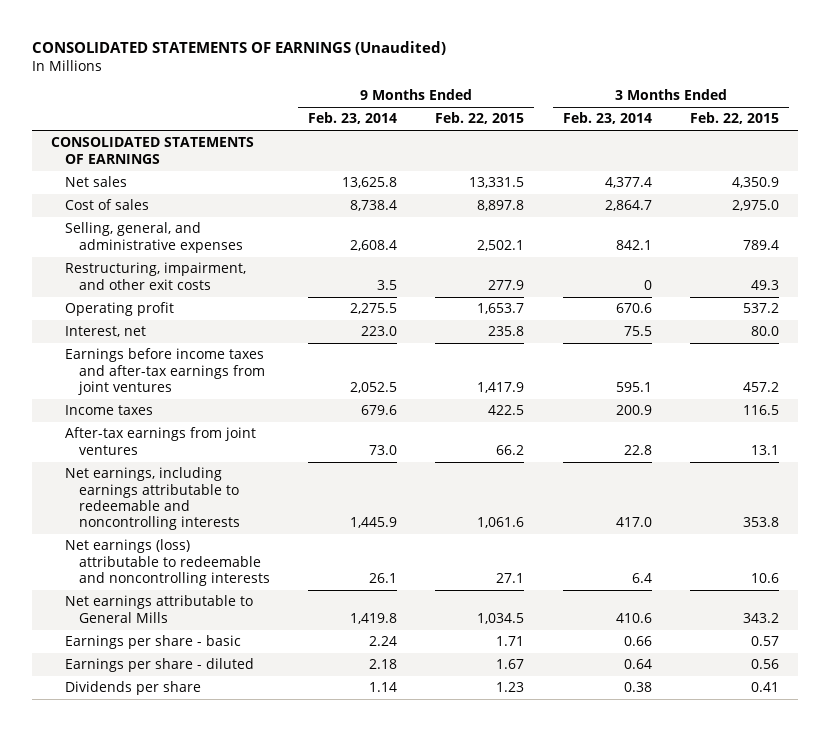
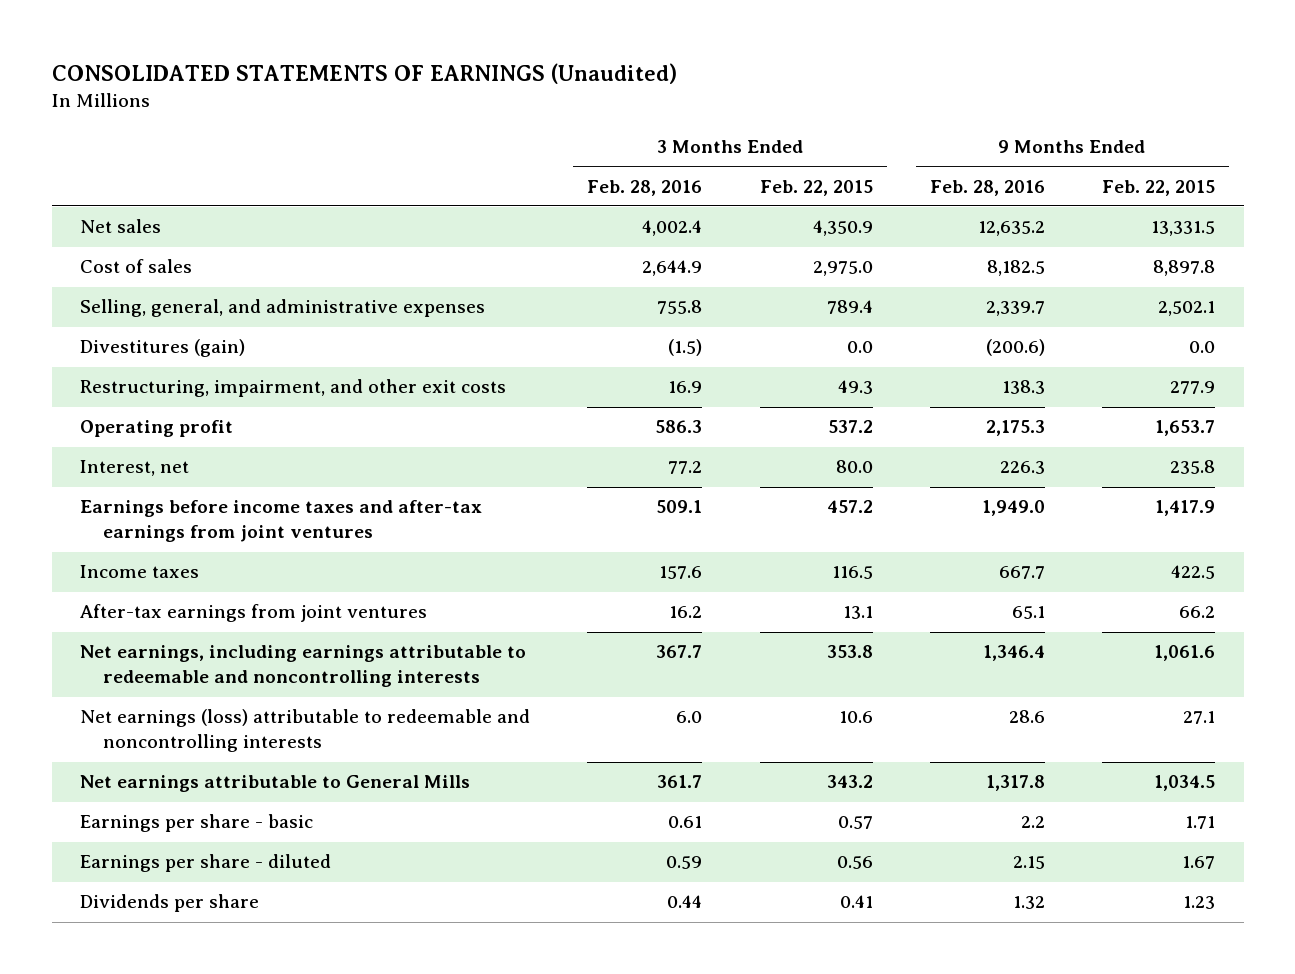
[308,112,398,125] Feb. 23, 2014 -> none
[562,112,652,125] Feb. 23, 2014 -> none
none -> [587,179,703,196] Feb. 28, 2016
none -> [929,179,1045,196] Feb. 28, 2016
[51,137,255,164] CONSOLIDATED STATEMENTS OF EARNINGS -> none
none -> [80,339,246,358] Divestitures (gain)

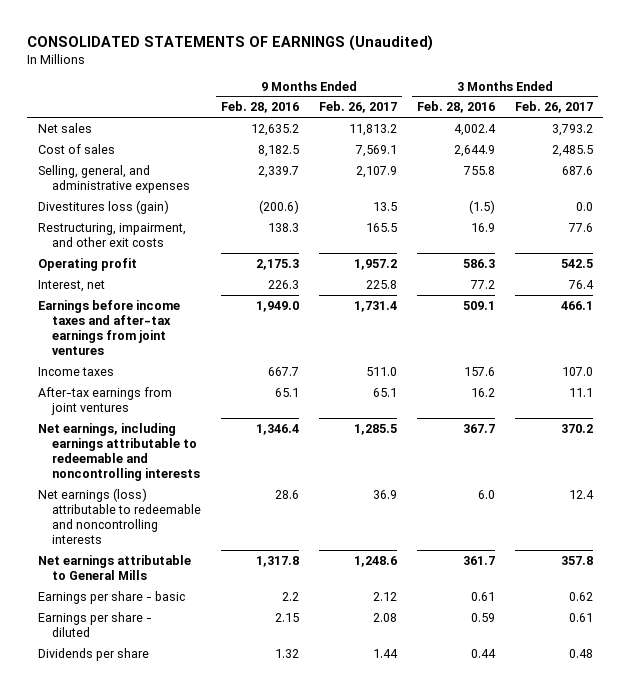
[759,179,873,196] Feb. 22, 2015 -> none
[1102,179,1216,196] Feb. 22, 2015 -> none
none -> [319,101,398,114] Feb. 26, 2017
none -> [515,101,594,114] Feb. 26, 2017
[80,339,246,358] Divestitures (gain) -> [37,199,169,214] Divestitures loss (gain)

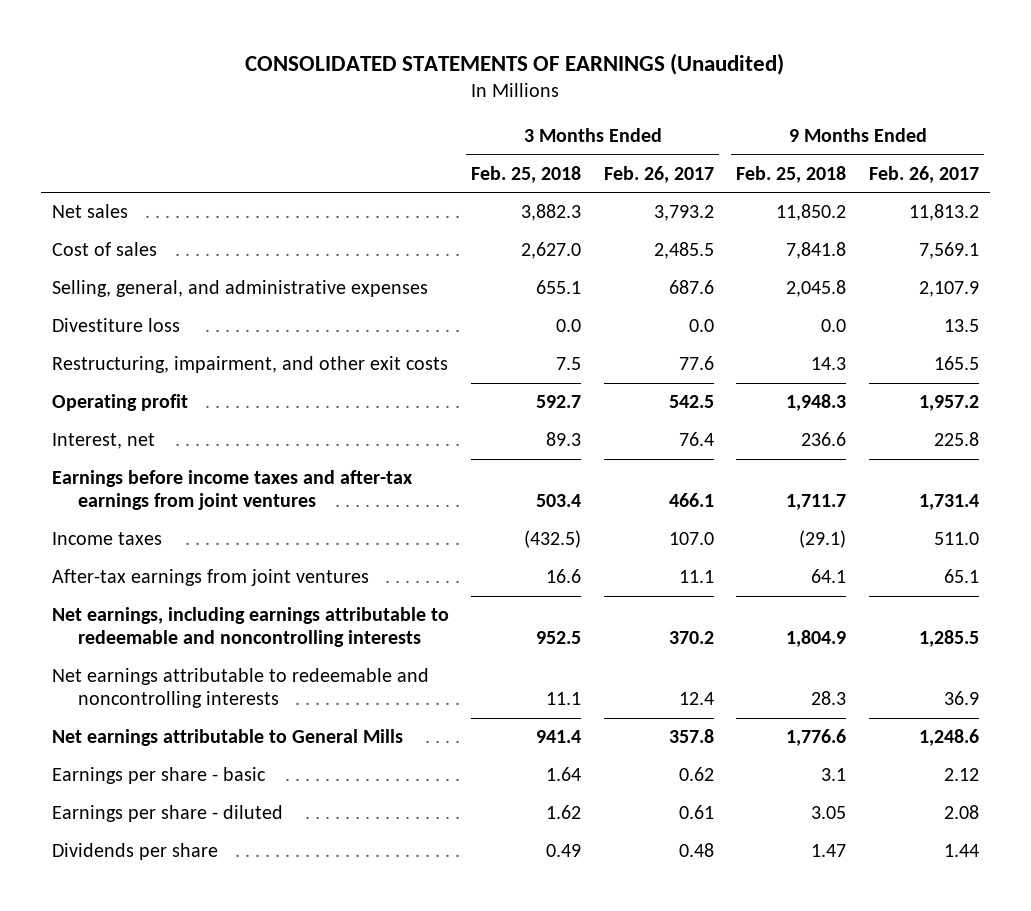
[221,101,300,114] Feb. 28, 2016 -> none
[417,101,496,114] Feb. 28, 2016 -> none
none -> [471,165,582,183] Feb. 25, 2018
none -> [736,165,847,183] Feb. 25, 2018
[37,199,169,214] Divestitures loss (gain) -> [51,318,180,333] Divestiture loss
[37,487,202,545] Net earnings (loss) attributable to redeemable and noncontrolling interests -> [51,668,429,709] Net earnings attributable to redeemable and noncontrolling interests

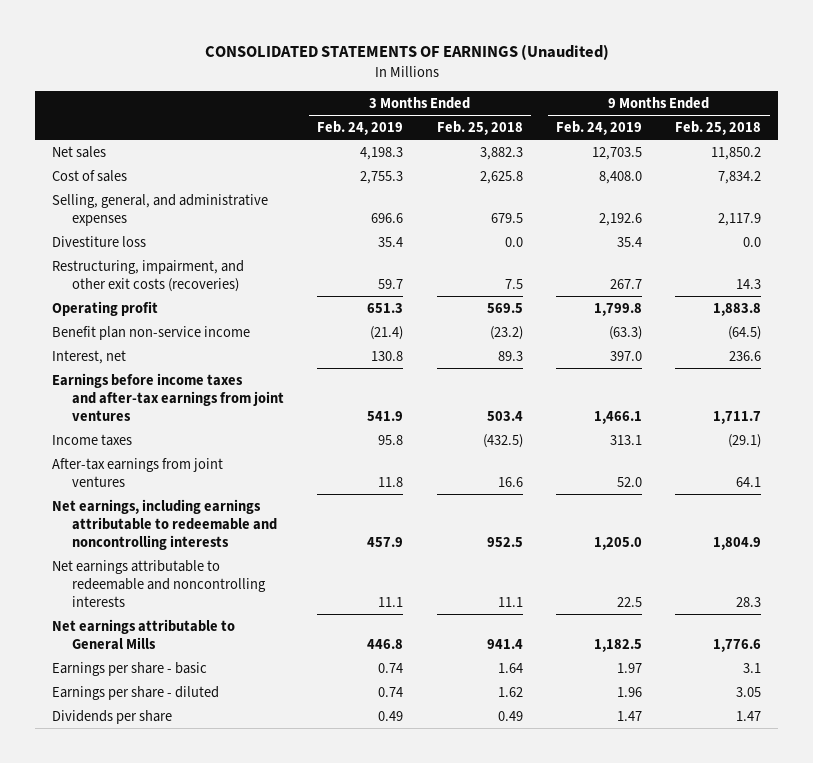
[603,165,714,183] Feb. 26, 2017 -> none
[868,165,979,183] Feb. 26, 2017 -> none
none -> [317,121,404,136] Feb. 24, 2019
none -> [556,121,643,136] Feb. 24, 2019
[521,242,582,260] 2,627.0 -> [479,170,523,184] 2,625.8
[786,242,847,260] 7,841.8 -> [718,170,762,184] 7,834.2
[536,280,582,295] 655.1 -> [490,212,523,223] 679.5
[786,280,847,298] 2,045.8 -> [718,212,762,226] 2,117.9
[51,356,448,374] Restructuring, impairment, and other exit costs -> [51,259,244,292] Restructuring, impairment, and other exit costs (recoveries)
[536,395,582,409] 592.7 -> [486,302,523,313] 569.5
[786,394,847,412] 1,948.3 -> [713,302,762,316] 1,883.8
none -> [51,325,250,340] Benefit plan non-service income

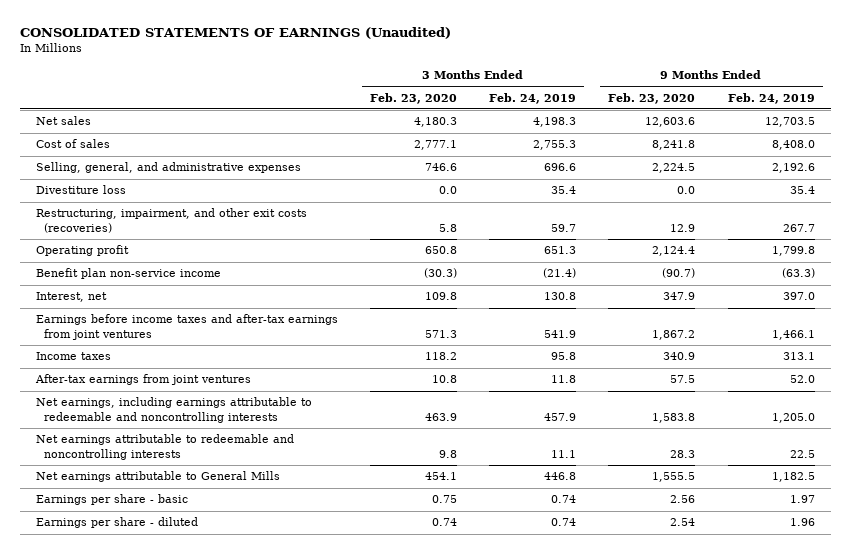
[436,121,523,136] Feb. 25, 2018 -> none
[675,121,762,136] Feb. 25, 2018 -> none
none -> [369,92,457,104] Feb. 23, 2020
none -> [608,92,696,104] Feb. 23, 2020
[51,709,172,724] Dividends per share -> none

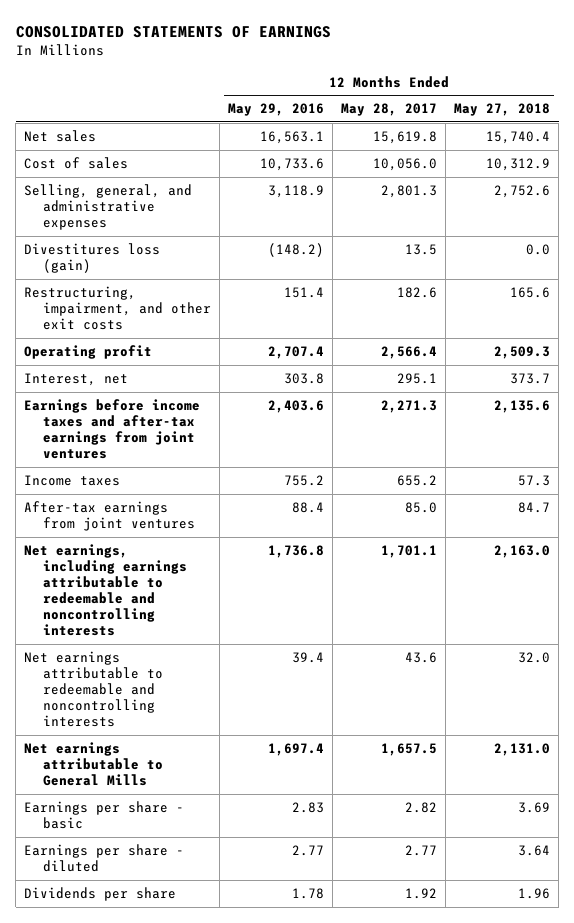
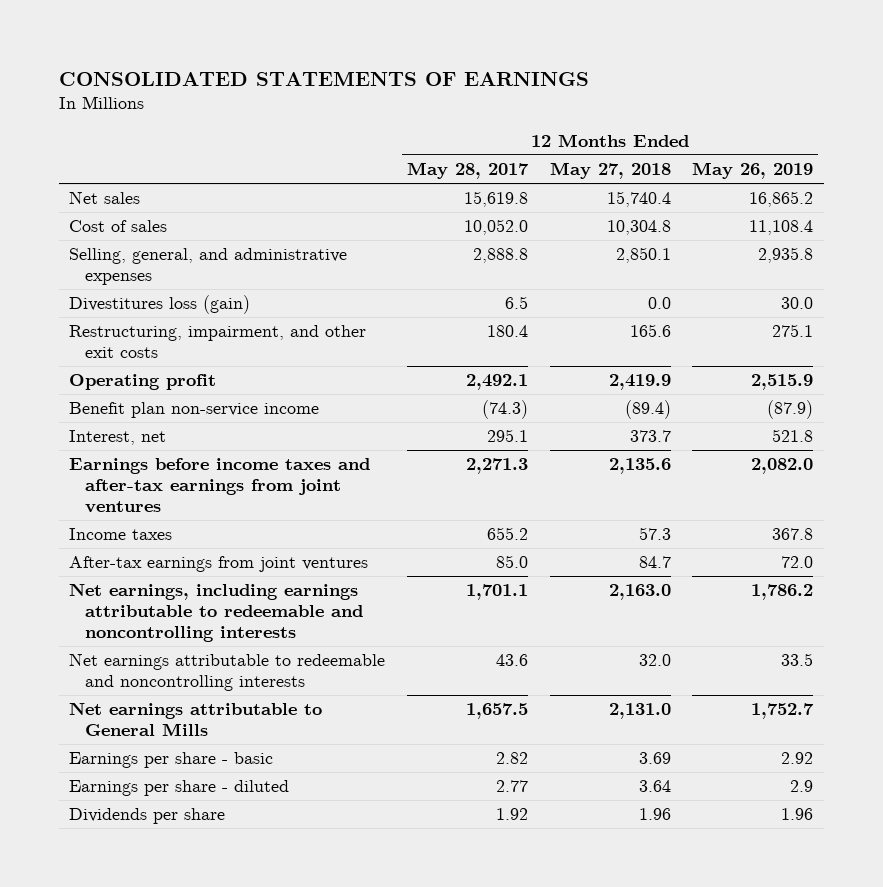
[227,103,324,117] May 29, 2016 -> none
none -> [692,162,814,180] May 26, 2019
[372,158,437,172] 10,056.0 -> [464,219,529,236] 10,052.0
[486,158,551,172] 10,312.9 -> [606,220,671,236] 10,304.8
[380,185,437,199] 2,801.3 -> [473,248,529,264] 2,888.8
[494,185,551,199] 2,752.6 -> [615,247,671,264] 2,850.1
[404,244,437,256] 13.5 -> [505,296,529,310] 6.5
[396,287,437,299] 182.6 -> [487,325,529,338] 180.4
[380,346,437,360] 2,566.4 -> [466,374,529,391] 2,492.1
[494,346,551,360] 2,509.3 -> [608,374,671,391] 2,419.9
none -> [69,402,320,419] Benefit plan non-service income

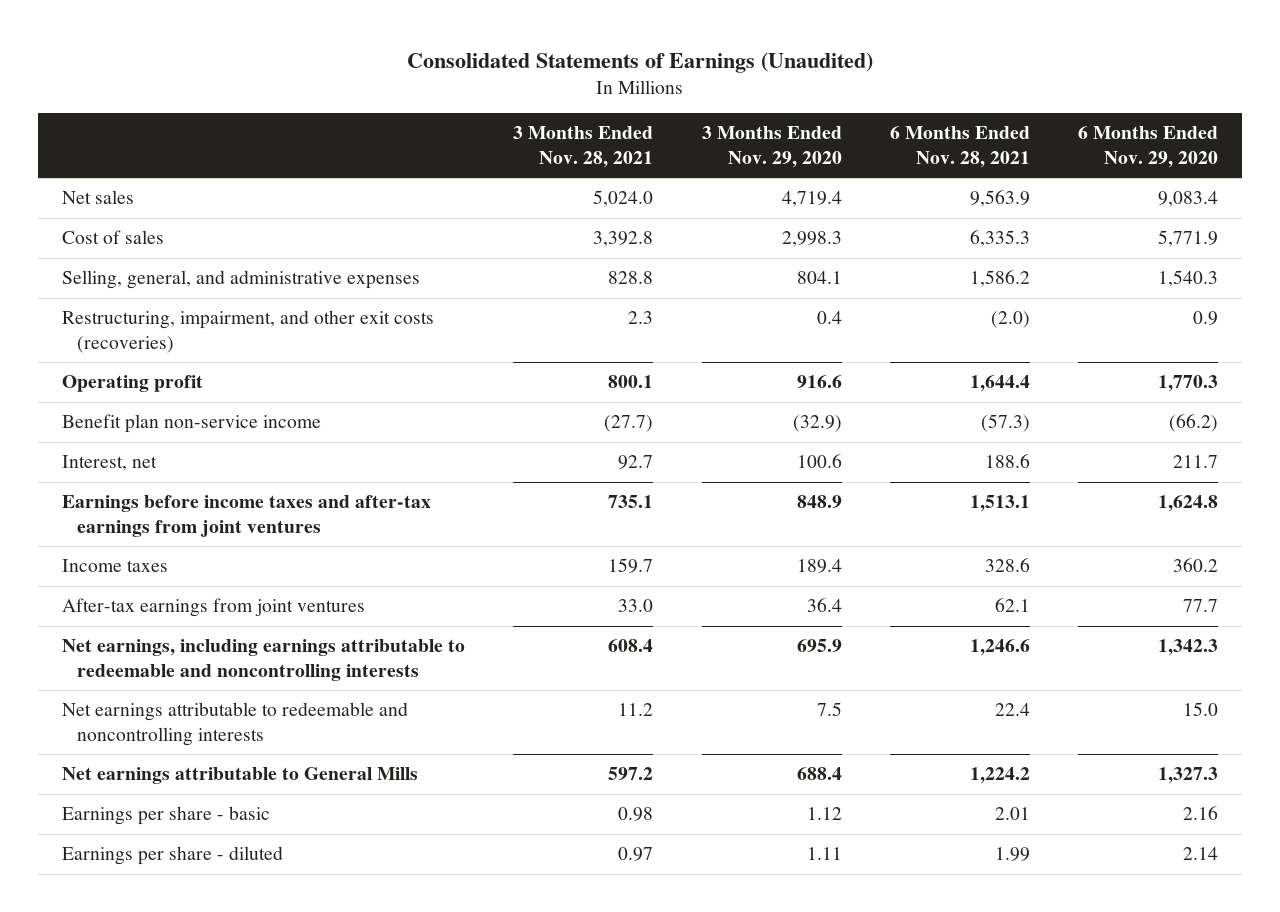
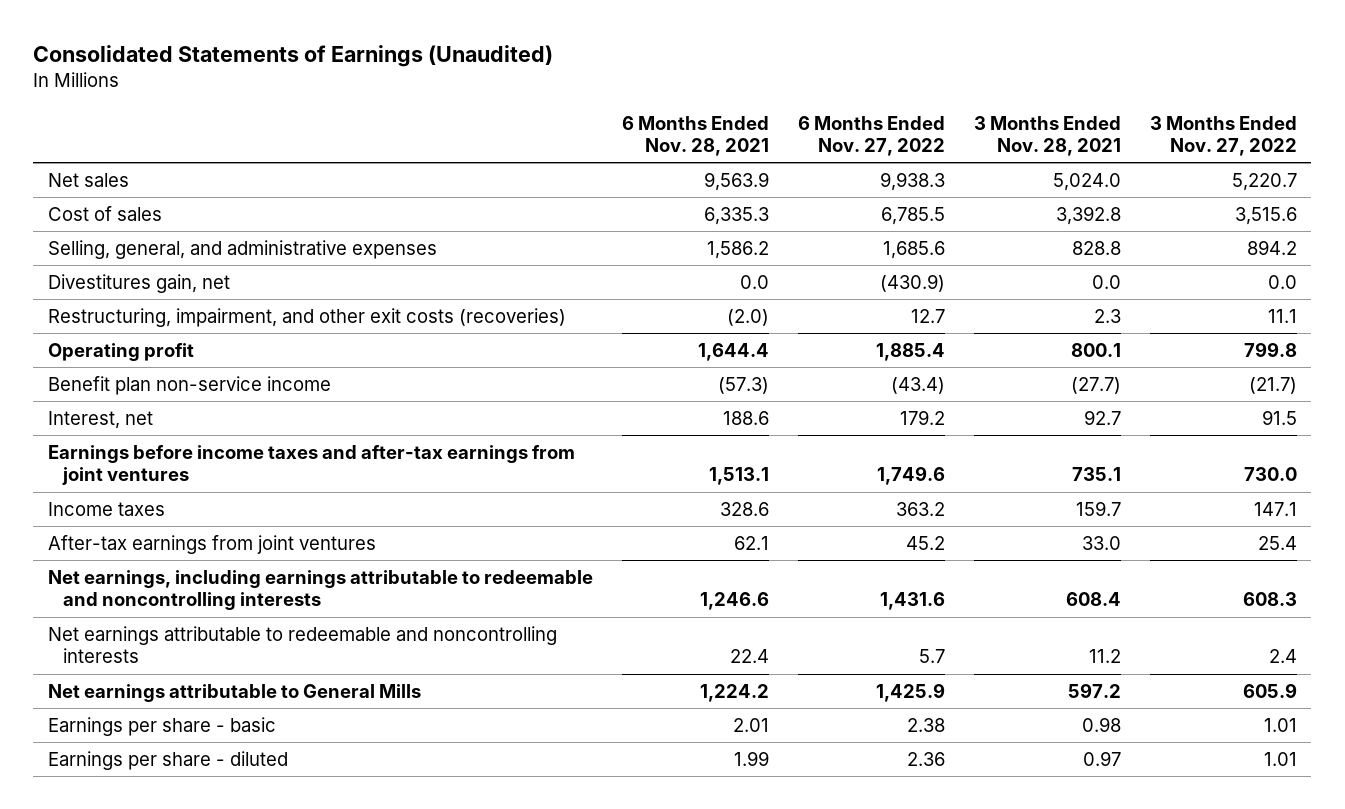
[701,126,842,168] 3 Months Ended Nov. 29, 2020 -> none
[1078,126,1219,168] 6 Months Ended Nov. 29, 2020 -> none
none -> [797,115,945,156] 6 Months Ended Nov. 27, 2022
none -> [1149,115,1297,156] 3 Months Ended Nov. 27, 2022
none -> [47,273,230,293] Divestitures gain, net

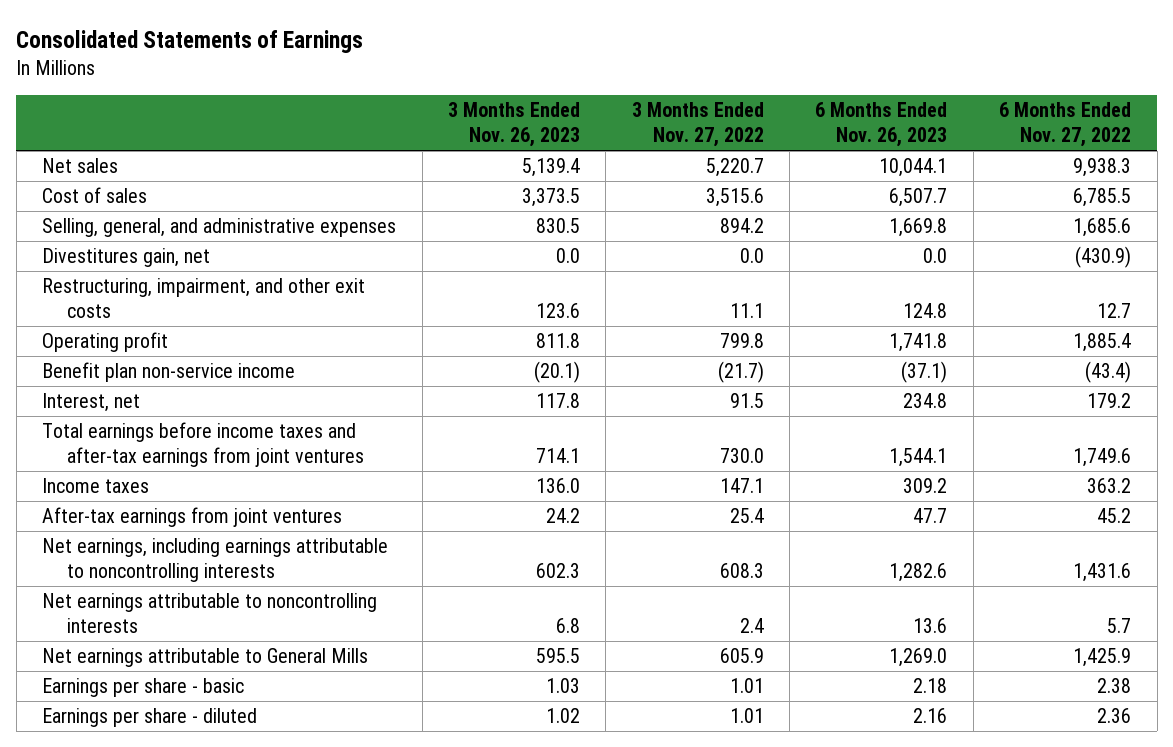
[33,45,554,68] Consolidated Statements of Earnings (Unaudited) -> [16,29,364,53] Consolidated Statements of Earnings
[621,115,769,156] 6 Months Ended Nov. 28, 2021 -> none
[973,115,1121,156] 3 Months Ended Nov. 28, 2021 -> none
none -> [447,102,580,148] 3 Months Ended Nov. 26, 2023
none -> [815,102,948,148] 6 Months Ended Nov. 26, 2023
[47,307,566,327] Restructuring, impairment, and other exit costs (recoveries) -> [42,278,366,318] Restructuring, impairment, and other exit costs
[47,444,575,486] Earnings before income taxes and after-tax earnings from joint ventures -> [42,422,365,467] Total earnings before income taxes and after-tax earnings from joint ventures
[47,569,593,611] Net earnings, including earnings attributable to redeemable and noncontrolling interests -> [42,538,389,582] Net earnings, including earnings attributable to noncontrolling interests
[47,625,557,664] Net earnings attributable to redeemable and noncontrolling interests -> [42,593,378,633] Net earnings attributable to noncontrolling interests

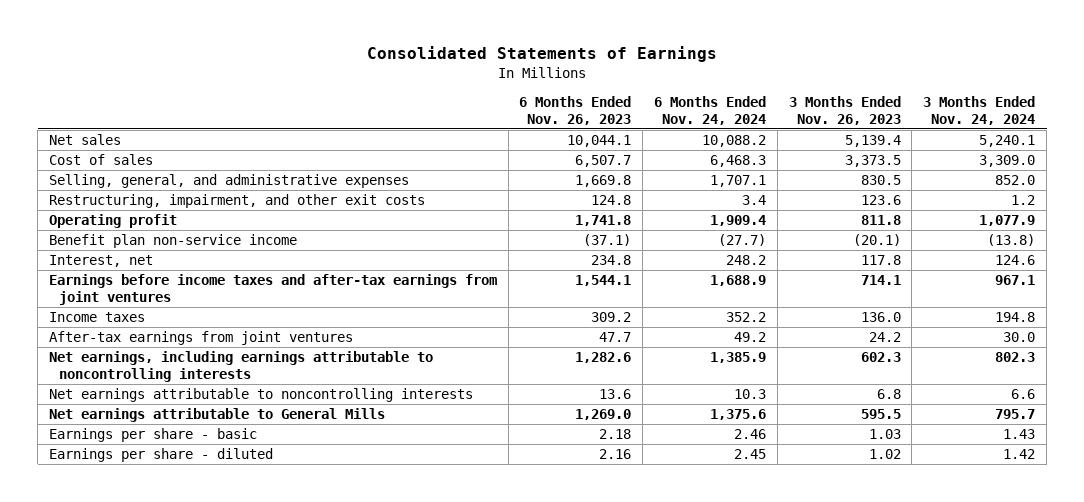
[631,102,764,148] 3 Months Ended Nov. 27, 2022 -> none
[999,102,1132,148] 6 Months Ended Nov. 27, 2022 -> none
none -> [654,95,767,125] 6 Months Ended Nov. 24, 2024
none -> [923,95,1036,125] 3 Months Ended Nov. 24, 2024
[42,248,211,268] Divestitures gain, net -> none
[42,422,365,467] Total earnings before income taxes and after-tax earnings from joint ventures -> [48,274,497,305] Earnings before income taxes and after-tax earnings from joint ventures

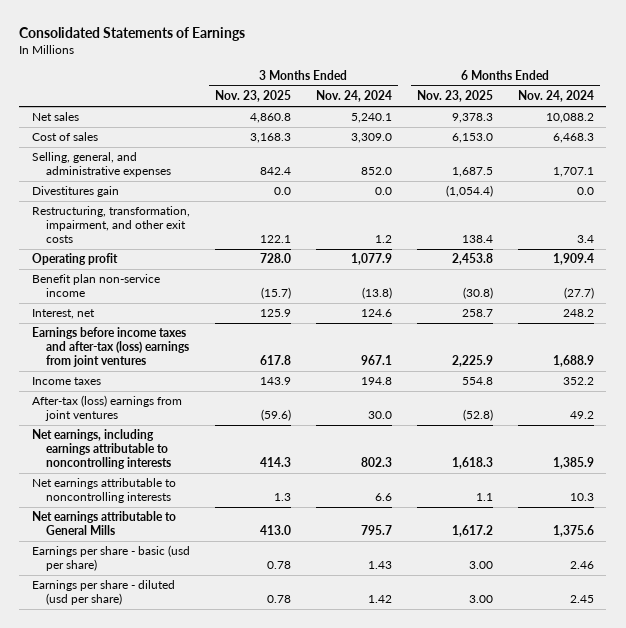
[519,95,632,125] 6 Months Ended Nov. 26, 2023 -> none
[788,95,901,125] 3 Months Ended Nov. 26, 2023 -> none
none -> [214,90,291,103] Nov. 23, 2025
none -> [416,90,493,103] Nov. 23, 2025
none -> [31,186,119,198] Divestitures gain
[48,194,425,209] Restructuring, impairment, and other exit costs -> [31,206,190,244] Restructuring, transformation, impairment, and other exit costs
[48,274,497,305] Earnings before income taxes and after-tax earnings from joint ventures -> [31,327,189,368] Earnings before income taxes and after-tax (loss) earnings from joint ventures
[48,331,353,346] After-tax earnings from joint ventures -> [31,395,182,422] After-tax (loss) earnings from joint ventures
[48,428,257,443] Earnings per share - basic -> [31,545,190,572] Earnings per share - basic (usd per share)
[48,448,273,463] Earnings per share - diluted -> [31,580,175,606] Earnings per share - diluted (usd per share)

